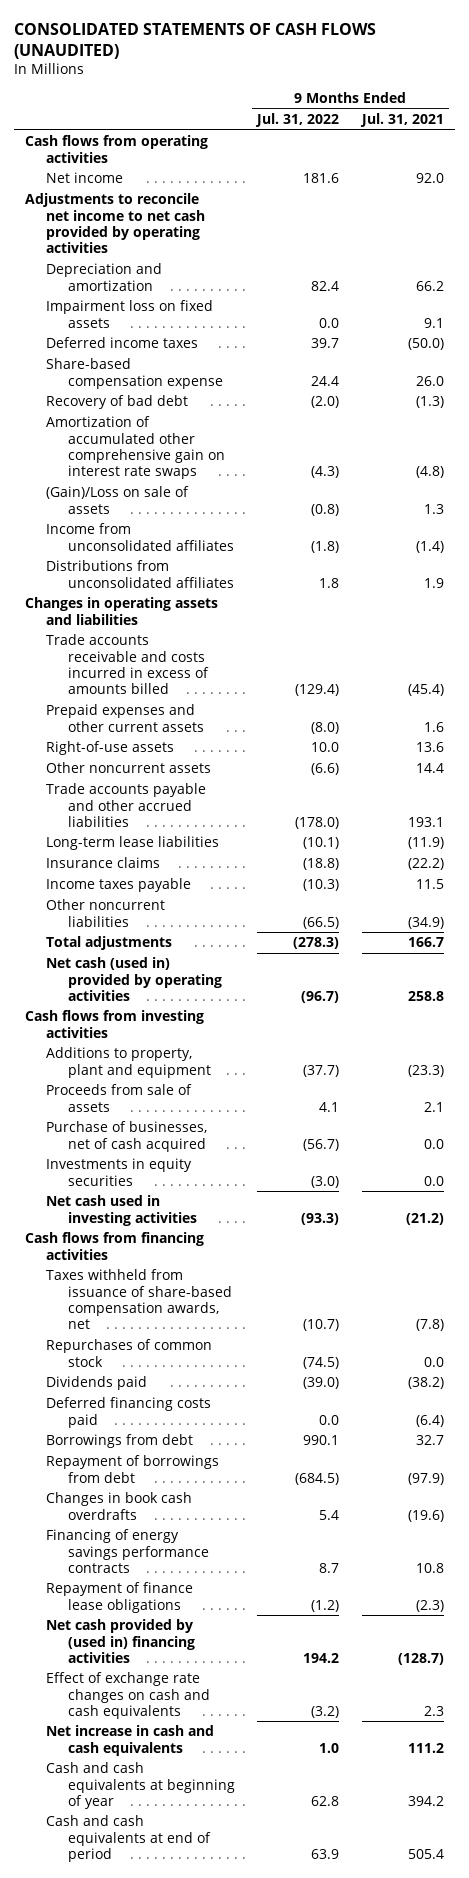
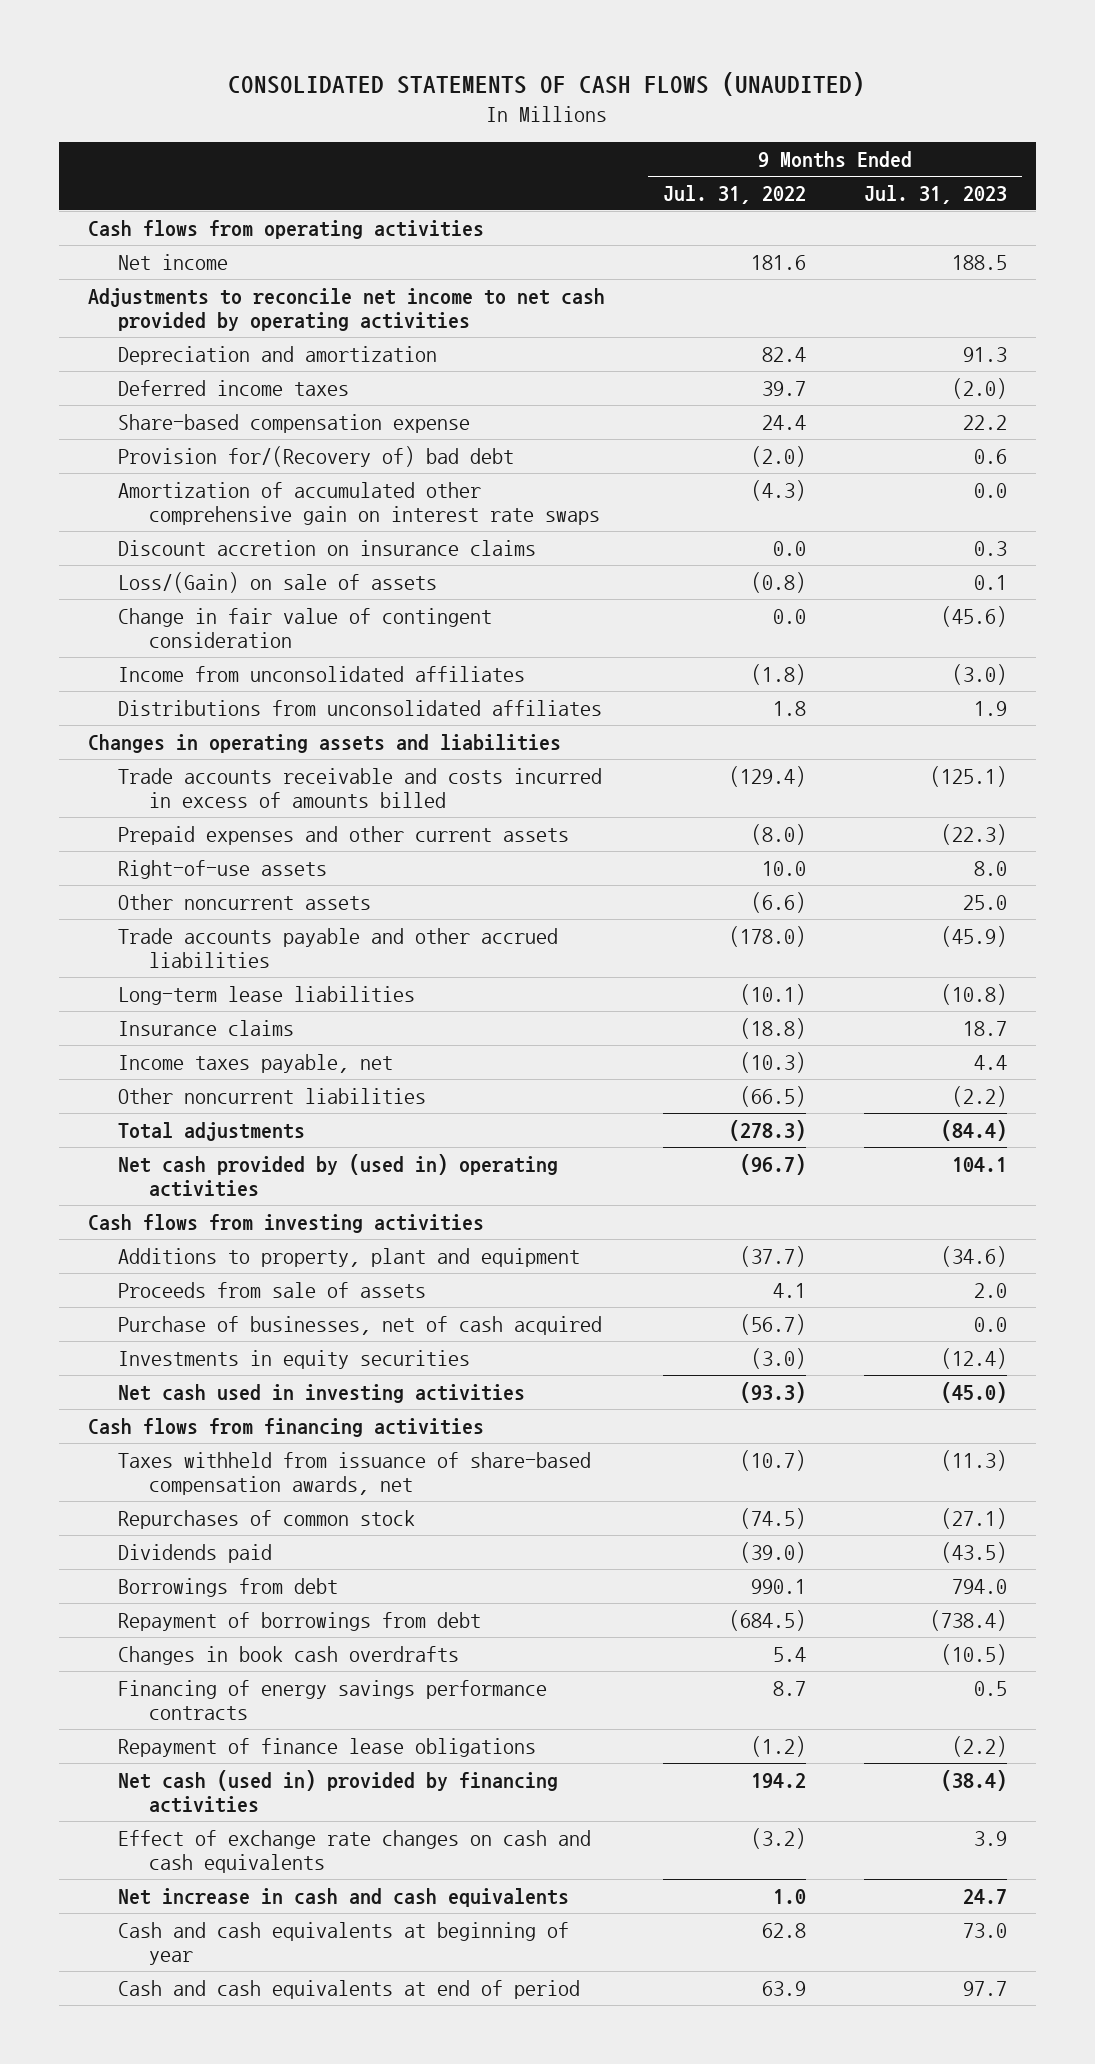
[359,113,444,128] Jul. 31, 2021 -> none
none -> [864,184,1008,204] Jul. 31, 2023
[46,300,214,328] Impairment loss on fixed assets -> none
[46,395,189,410] Recovery of bad debt -> [118,445,515,467] Provision for/(Recovery of) bad debt
none -> [118,539,537,556] Discount accretion on insurance claims
[46,486,190,514] (Gain)/Loss on sale of assets -> [118,571,438,593] Loss/(Gain) on sale of assets
none -> [118,607,493,649] Change in fair value of contingent consideration
[46,878,192,893] Income taxes payable -> [118,1053,394,1073] Income taxes payable, net
[46,957,222,1001] Net cash (used in) provided by operating activities -> [118,1153,559,1198] Net cash provided by (used in) operating activities
[46,1397,212,1428] Deferred financing costs paid -> none
[46,1619,195,1663] Net cash provided by (used in) financing activities -> [118,1769,559,1814] Net cash (used in) provided by financing activities

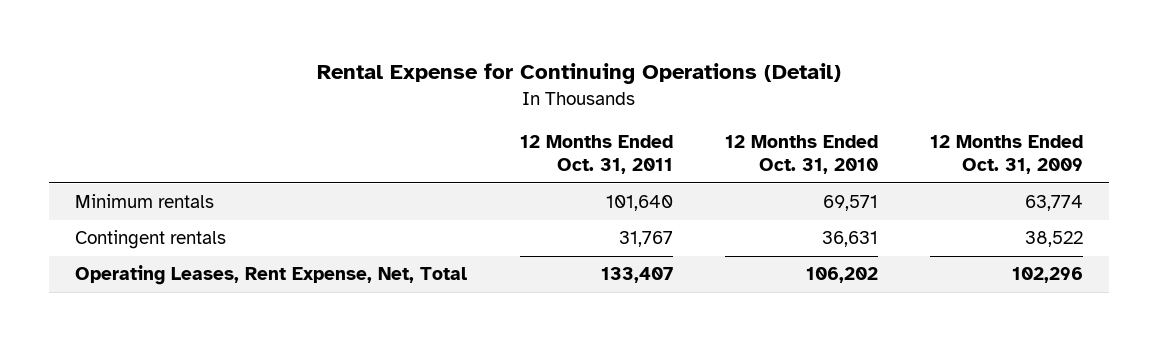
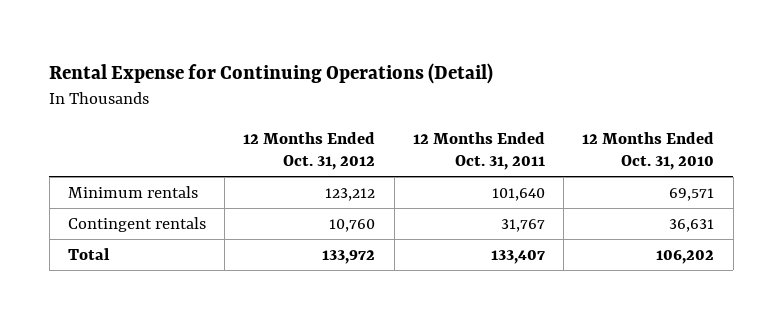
[929,135,1083,175] 12 Months Ended Oct. 31, 2009 -> none
none -> [243,132,376,171] 12 Months Ended Oct. 31, 2012
[75,265,468,286] Operating Leases, Rent Expense, Net, Total -> [67,248,110,261] Total

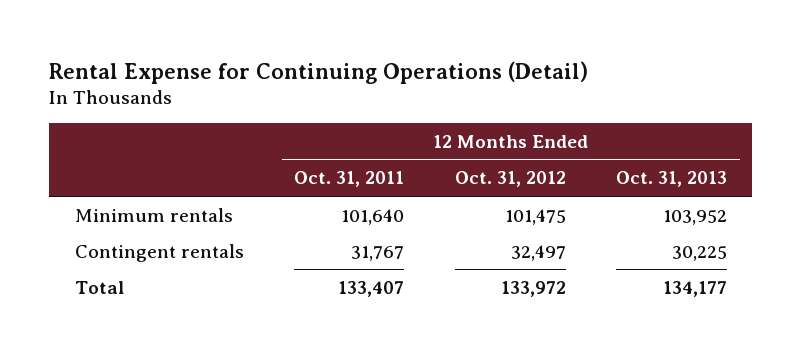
[582,132,715,171] 12 Months Ended Oct. 31, 2010 -> none
none -> [616,171,728,188] Oct. 31, 2013
[325,188,376,202] 123,212 -> [504,208,566,225] 101,475
[329,219,376,233] 10,760 -> [510,244,566,261] 32,497

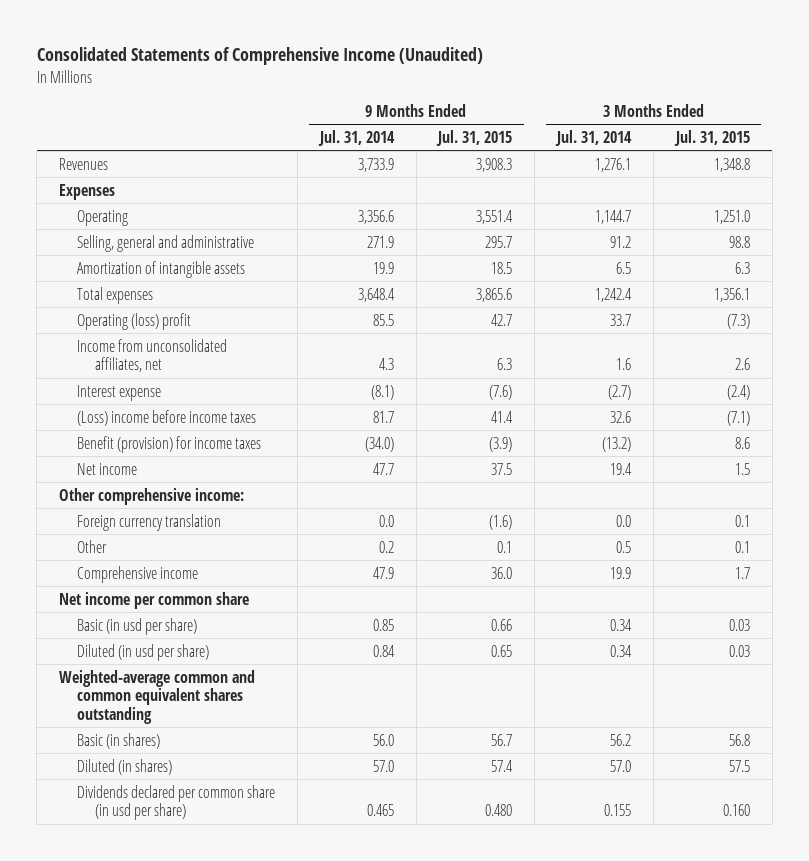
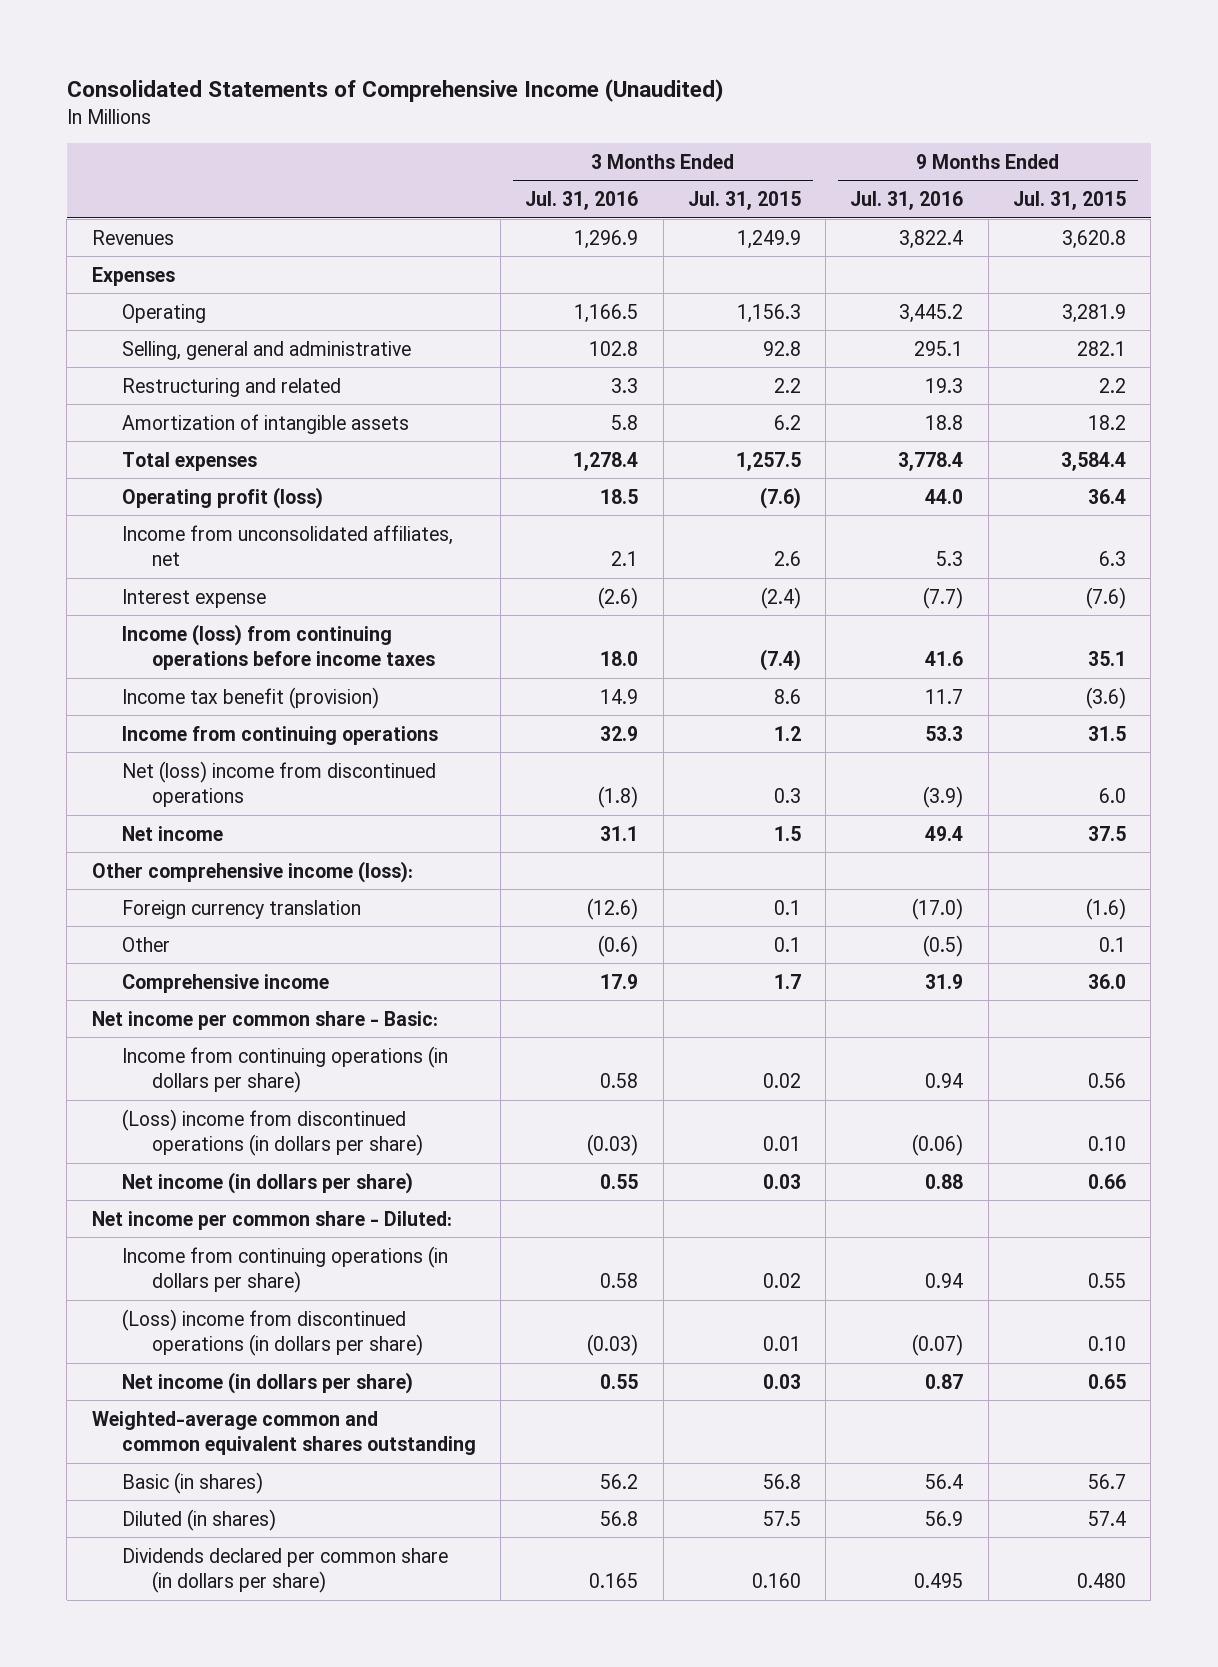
[317,129,395,146] Jul. 31, 2014 -> none
[555,129,633,146] Jul. 31, 2014 -> none
none -> [525,191,639,211] Jul. 31, 2016
none -> [850,191,964,211] Jul. 31, 2016
[476,157,513,172] 3,908.3 -> [1062,229,1127,249] 3,620.8
[714,157,751,172] 1,348.8 -> [736,229,801,249] 1,249.9
[476,209,514,224] 3,551.4 -> [1062,303,1127,323] 3,281.9
[714,209,751,224] 1,251.0 -> [736,303,801,323] 1,156.3
[485,235,513,248] 295.7 -> [1077,340,1127,356] 282.1
[729,235,751,248] 98.8 -> [762,340,801,356] 92.8
none -> [121,377,341,397] Restructuring and related
[491,261,513,274] 18.5 -> [1088,414,1127,430] 18.2
[735,261,751,274] 6.3 -> [773,414,801,430] 6.2
[476,287,513,302] 3,865.6 -> [1061,451,1127,471] 3,584.4
[714,287,751,302] 1,356.1 -> [735,451,801,471] 1,257.5
[76,312,191,330] Operating (loss) profit -> [121,486,323,509] Operating profit (loss)
[491,313,513,326] 42.7 -> [1088,488,1127,504] 36.4
[727,313,751,329] (7.3) -> [759,486,801,509] (7.6)
[76,409,256,426] (Loss) income before income taxes -> [121,623,435,670] Income (loss) from continuing operations before income taxes
[491,410,514,423] 41.4 -> [1088,650,1127,666] 35.1
[727,410,751,426] (7.1) -> [759,648,801,671] (7.4)
[76,435,261,453] Benefit (provision) for income taxes -> [121,686,379,709] Income tax benefit (provision)
[489,436,513,452] (3.9) -> [1086,686,1127,709] (3.6)
none -> [121,725,438,745] Income from continuing operations
none -> [121,760,436,807] Net (loss) income from discontinued operations
[59,487,245,505] Other comprehensive income: -> [91,860,413,883] Other comprehensive income (loss):
[59,591,250,609] Net income per common share -> [91,1010,438,1030] Net income per common share - Basic:
none -> [121,1045,448,1093] Income from continuing operations (in dollars per share)
none -> [121,1108,423,1156] (Loss) income from discontinued operations (in dollars per share)
[76,617,197,635] Basic (in usd per share) -> [121,1171,413,1194] Net income (in dollars per share)
none -> [91,1210,452,1230] Net income per common share - Diluted:
none -> [121,1245,448,1293] Income from continuing operations (in dollars per share)
none -> [121,1308,423,1356] (Loss) income from discontinued operations (in dollars per share)
[76,643,209,661] Diluted (in usd per share) -> [121,1371,413,1394] Net income (in dollars per share)
[76,784,275,821] Dividends declared per common share (in usd per share) -> [121,1547,448,1593] Dividends declared per common share (in dollars per share)

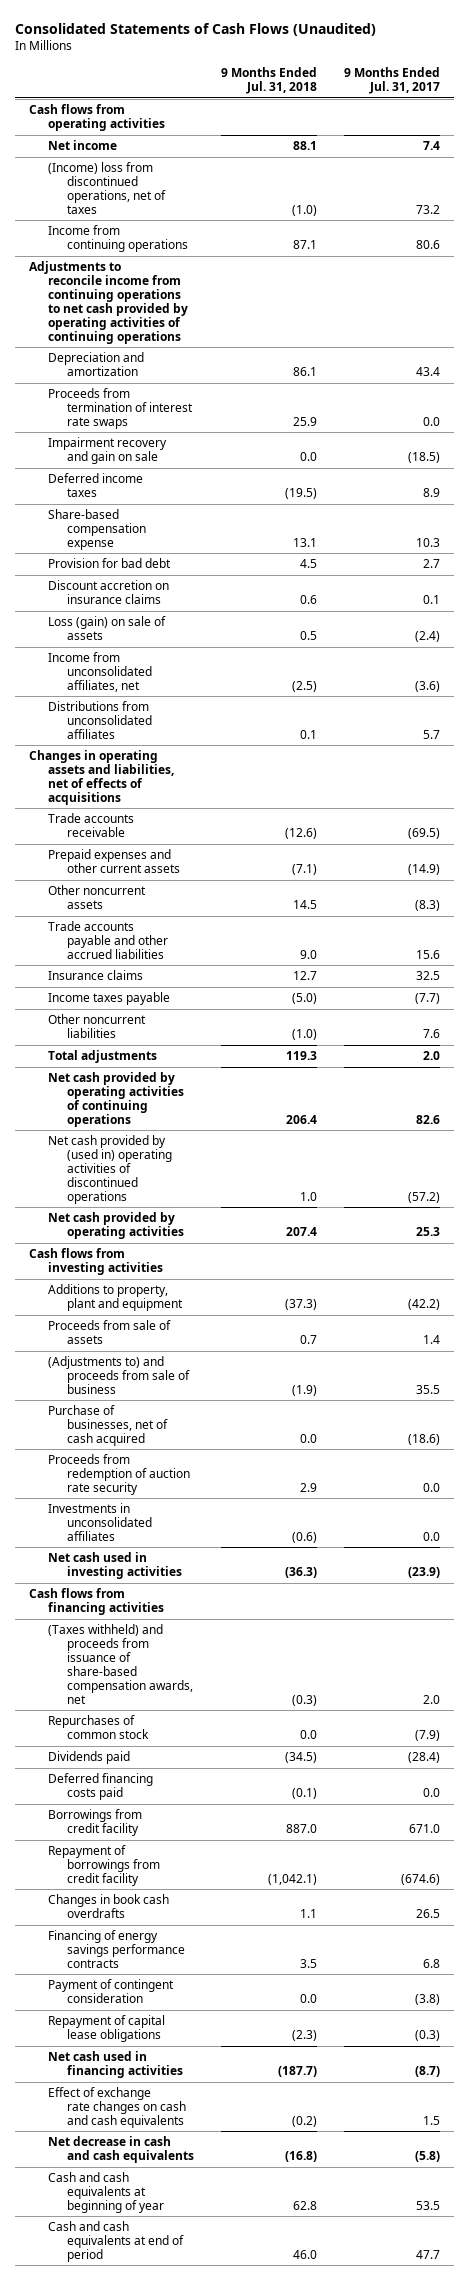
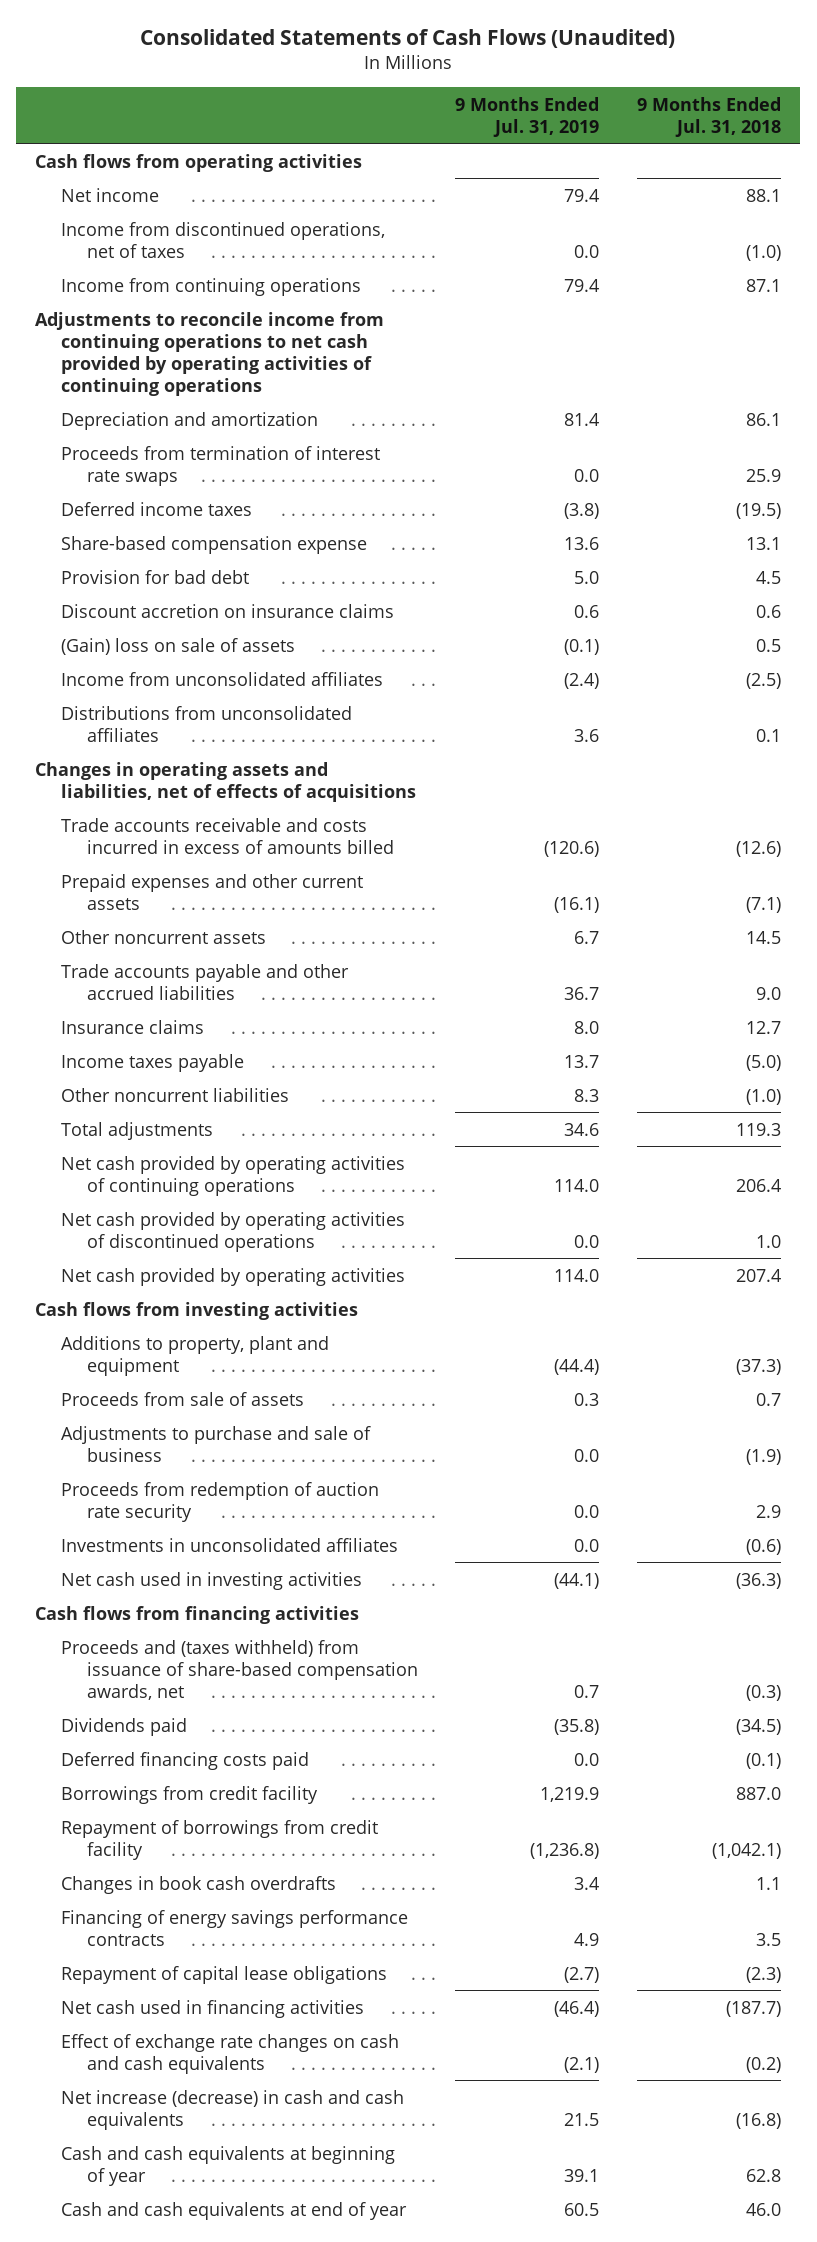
[344,67,441,95] 9 Months Ended Jul. 31, 2017 -> none
none -> [455,96,600,137] 9 Months Ended Jul. 31, 2019
[47,162,166,214] (Income) loss from discontinued operations, net of taxes -> [60,221,385,258] Income from discontinued operations, net of taxes
[47,437,167,465] Impairment recovery and gain on sale -> none
[47,616,166,641] Loss (gain) on sale of assets -> [60,637,295,655] (Gain) loss on sale of assets
[47,652,152,692] Income from unconsolidated affiliates, net -> [60,671,383,686] Income from unconsolidated affiliates
[47,813,134,838] Trade accounts receivable -> [60,817,394,854] Trade accounts receivable and costs incurred in excess of amounts billed
[47,1135,172,1204] Net cash provided by (used in) operating activities of discontinued operations -> [60,1211,405,1252] Net cash provided by operating activities of discontinued operations
[47,1405,168,1446] Purchase of businesses, net of cash acquired -> none
[47,1356,190,1394] (Adjustments to) and proceeds from sale of business -> [60,1425,371,1462] Adjustments to purchase and sale of business
[47,1715,149,1740] Repurchases of common stock -> none
[47,1624,193,1704] (Taxes withheld) and proceeds from issuance of share-based compensation awards, net -> [60,1639,418,1700] Proceeds and (taxes withheld) from issuance of share-based compensation awards, net
[47,1979,174,2004] Payment of contingent consideration -> none
[47,2136,194,2164] Net decrease in cash and cash equivalents -> [60,2089,404,2130] Net increase (decrease) in cash and cash equivalents
[47,2221,184,2262] Cash and cash equivalents at end of period -> [60,2201,407,2220] Cash and cash equivalents at end of year

